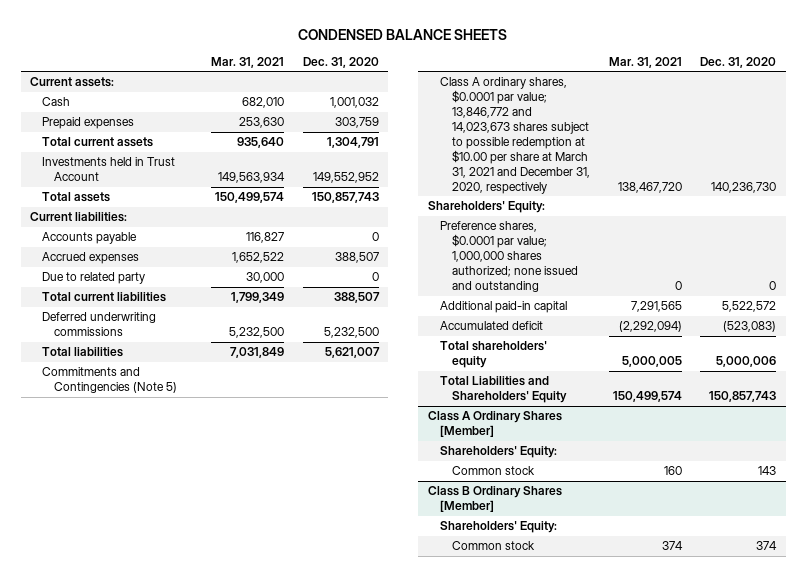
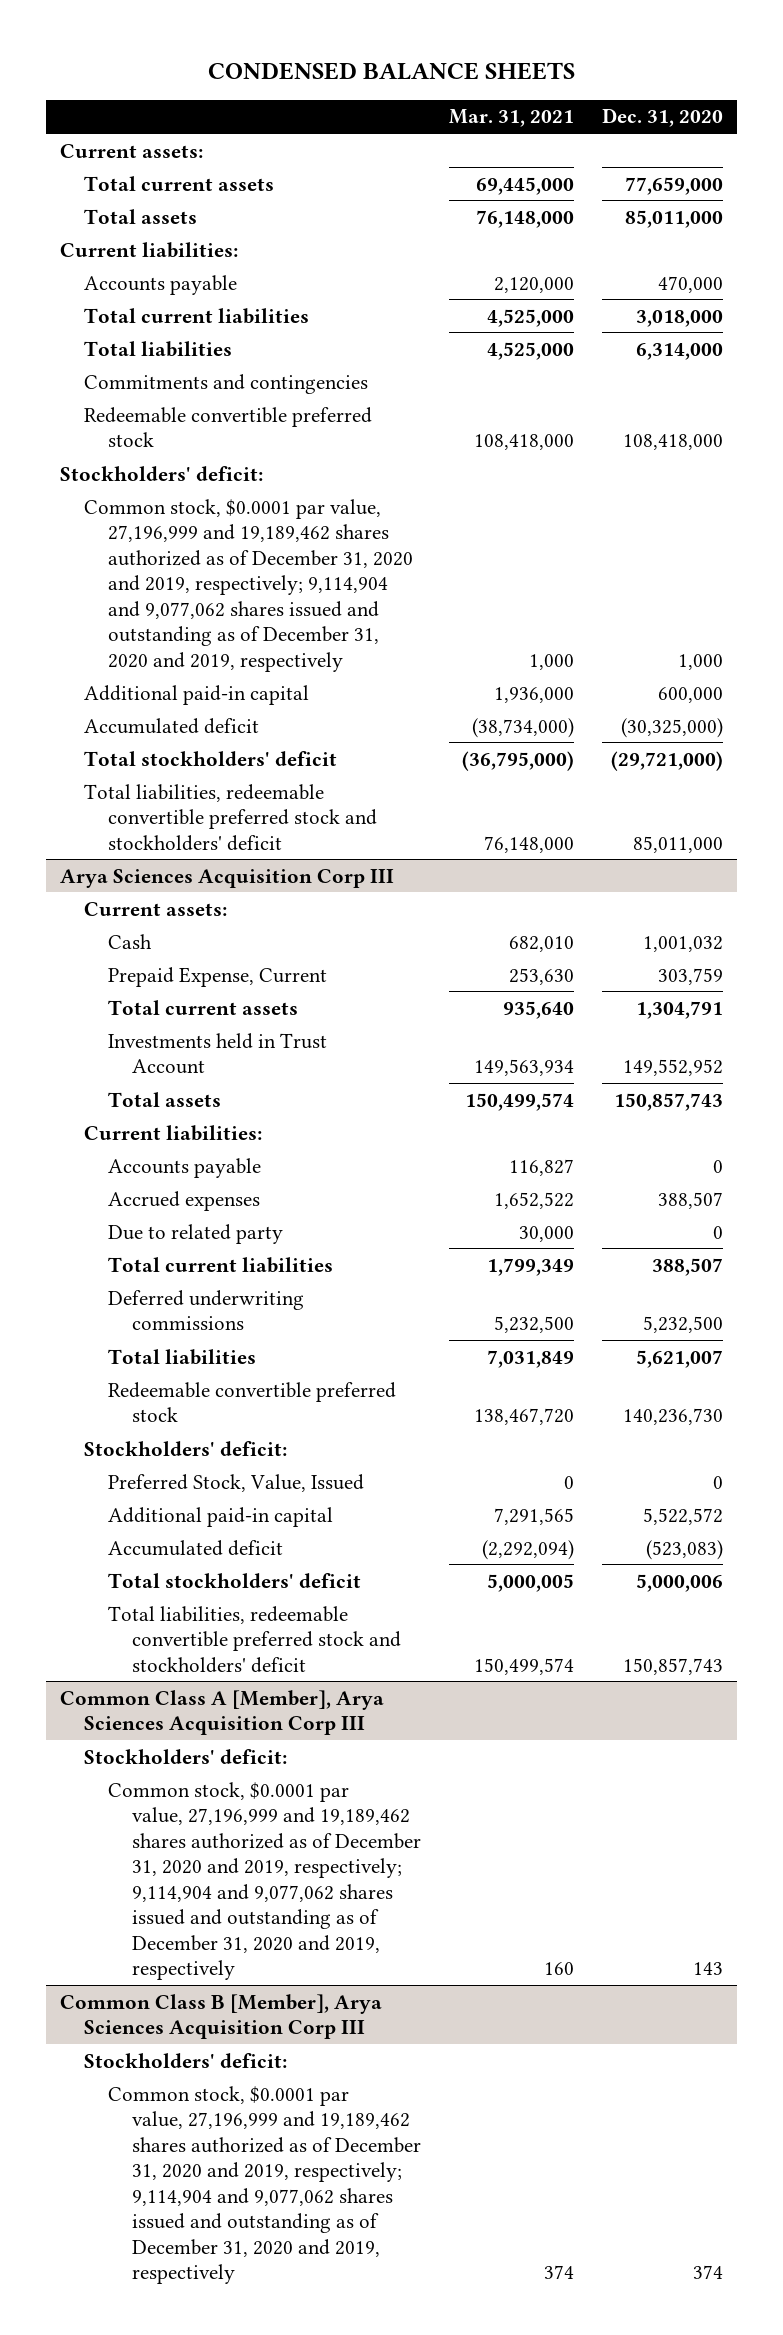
none -> [83,175,274,191] Total current assets
none -> [83,208,197,224] Total assets
none -> [59,241,238,258] Current liabilities:
none -> [83,274,237,295] Accounts payable
none -> [83,307,309,324] Total current liabilities
none -> [83,340,232,357] Total liabilities
none -> [83,373,368,394] Commitments and contingencies
none -> [83,406,372,448] Redeemable convertible preferred stock
none -> [59,465,263,481] Stockholders' deficit:
none -> [83,498,414,672] Common stock, $0.0001 par value, 27,196,999 and 19,189,462 shares authorized as of December 31, 2020 and 2019, respectively; 9,114,904 and 9,077,062 shares issued and outstanding as of December 31, 2020 and 2019, respectively
none -> [83,684,309,705] Additional paid-in capital
none -> [83,717,259,734] Accumulated deficit
none -> [83,750,337,766] Total stockholders' deficit
none -> [83,783,378,851] Total liabilities, redeemable convertible preferred stock and stockholders' deficit
none -> [59,868,394,888] Arya Sciences Acquisition Corp III
none -> [83,901,227,916] Current assets:
[42,117,135,130] Prepaid expenses -> [108,966,328,987] Prepaid Expense, Current
[42,367,178,394] Commitments and Contingencies (Note 5) -> none
[439,77,590,195] Class A ordinary shares, $0.0001 par value; 13,846,772 and 14,023,673 shares subject to possible redemption at $10.00 per share at March 31, 2021 and December 31, 2020, respectively -> [108,1381,397,1423] Redeemable convertible preferred stock
[427,201,545,214] Shareholders' Equity: -> [83,1440,287,1456] Stockholders' deficit:
[439,221,578,293] Preference shares, $0.0001 par value; 1,000,000 shares authorized; none issued and outstanding -> [108,1473,365,1492] Preferred Stock, Value, Issued
[427,411,562,438] Class A Ordinary Shares [Member] -> none
[427,486,562,513] Class B Ordinary Shares [Member] -> none
[439,341,547,369] Total shareholders' equity -> [108,1572,362,1588] Total stockholders' deficit
[439,376,567,404] Total Liabilities and Shareholders' Equity -> [108,1605,402,1673] Total liabilities, redeemable convertible preferred stock and stockholders' deficit
none -> [59,1689,384,1736] Common Class A [Member], Arya Sciences Acquisition Corp III
[439,446,557,459] Shareholders' Equity: -> [83,1748,287,1764] Stockholders' deficit:
[451,466,535,476] Common stock -> [108,1781,422,1980] Common stock, $0.0001 par value, 27,196,999 and 19,189,462 shares authorized as of December 31, 2020 and 2019, respectively; 9,114,904 and 9,077,062 shares issued and outstanding as of December 31, 2020 and 2019, respectively
none -> [59,1993,382,2040] Common Class B [Member], Arya Sciences Acquisition Corp III
[439,521,557,534] Shareholders' Equity: -> [83,2052,287,2068] Stockholders' deficit:
[451,541,535,551] Common stock -> [108,2085,422,2284] Common stock, $0.0001 par value, 27,196,999 and 19,189,462 shares authorized as of December 31, 2020 and 2019, respectively; 9,114,904 and 9,077,062 shares issued and outstanding as of December 31, 2020 and 2019, respectively

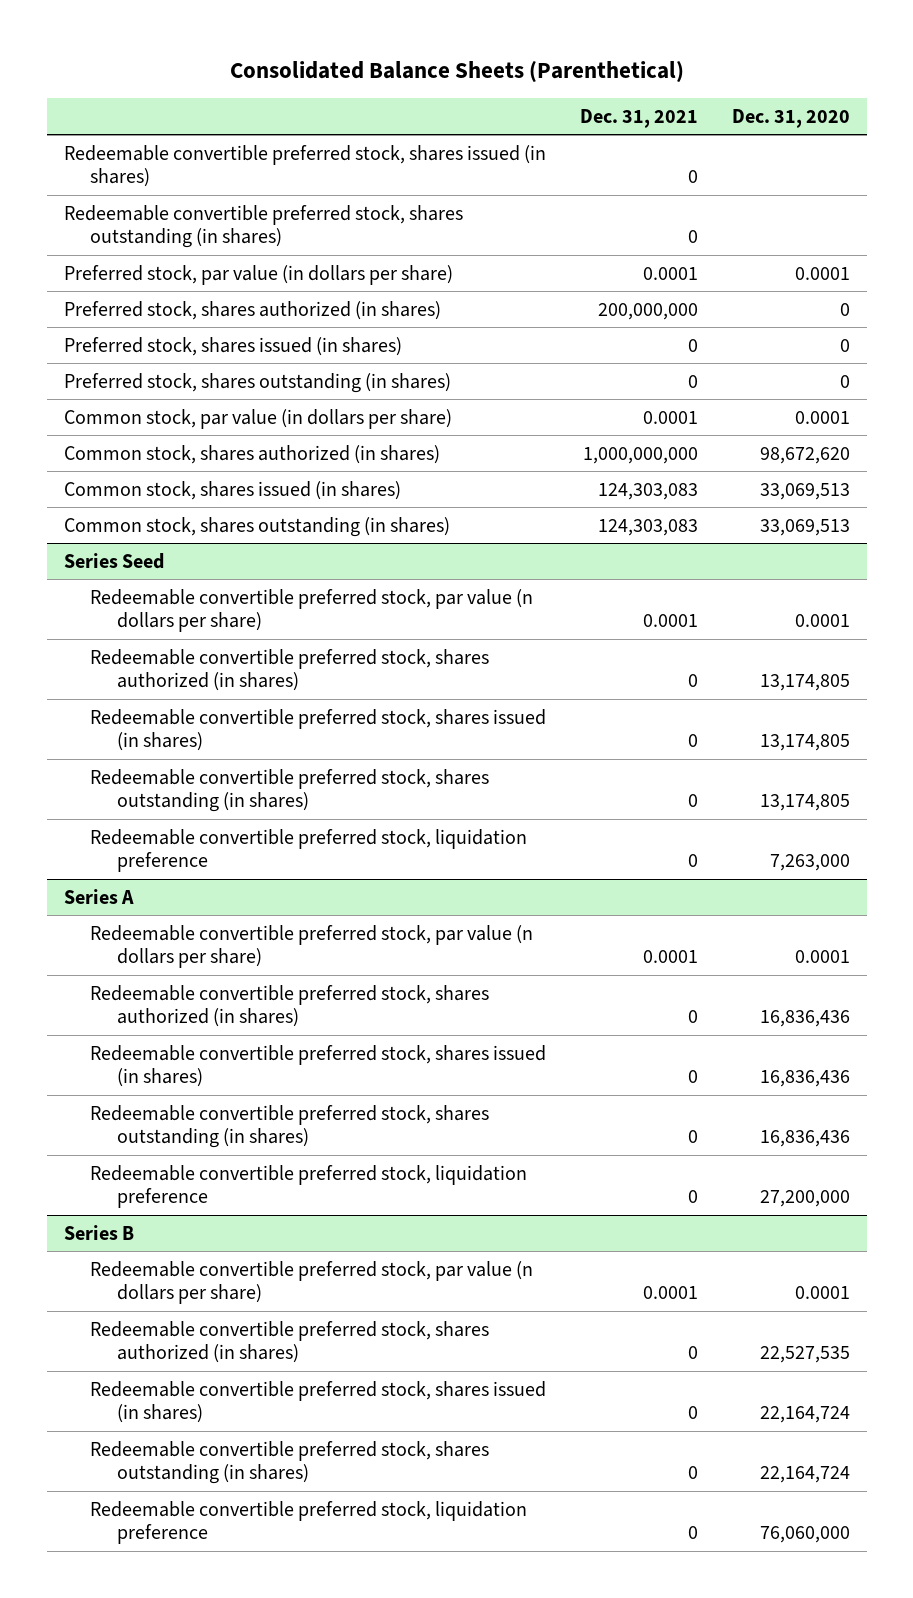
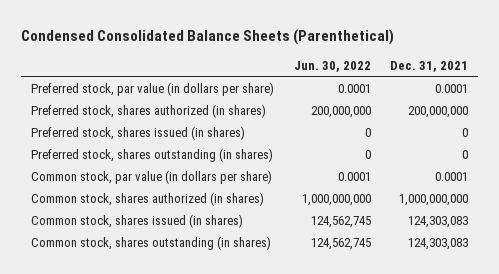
[229,60,684,83] Consolidated Balance Sheets (Parenthetical) -> [21,29,395,46] Condensed Consolidated Balance Sheets (Parenthetical)
[731,108,850,128] Dec. 31, 2020 -> none
none -> [293,60,371,72] Jun. 30, 2022
[63,144,546,188] Redeemable convertible preferred stock, shares issued (in shares) -> none
[63,204,463,249] Redeemable convertible preferred stock, shares outstanding (in shares) -> none
[63,552,164,569] Series Seed -> none
[90,588,534,633] Redeemable convertible preferred stock, par value (n dollars per share) -> none
[90,648,490,692] Redeemable convertible preferred stock, shares authorized (in shares) -> none
[90,708,547,752] Redeemable convertible preferred stock, shares issued (in shares) -> none
[90,768,490,813] Redeemable convertible preferred stock, shares outstanding (in shares) -> none
[90,828,528,873] Redeemable convertible preferred stock, liquidation preference -> none
[63,888,134,904] Series A -> none
[90,924,534,969] Redeemable convertible preferred stock, par value (n dollars per share) -> none
[90,984,490,1028] Redeemable convertible preferred stock, shares authorized (in shares) -> none
[90,1044,547,1088] Redeemable convertible preferred stock, shares issued (in shares) -> none
[90,1104,490,1149] Redeemable convertible preferred stock, shares outstanding (in shares) -> none
[90,1164,528,1209] Redeemable convertible preferred stock, liquidation preference -> none
[63,1224,134,1240] Series B -> none
[90,1260,534,1305] Redeemable convertible preferred stock, par value (n dollars per share) -> none
[90,1320,490,1364] Redeemable convertible preferred stock, shares authorized (in shares) -> none
[90,1380,547,1424] Redeemable convertible preferred stock, shares issued (in shares) -> none
[90,1440,490,1485] Redeemable convertible preferred stock, shares outstanding (in shares) -> none
[90,1500,528,1545] Redeemable convertible preferred stock, liquidation preference -> none

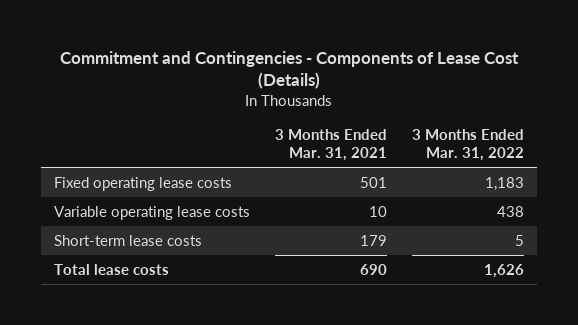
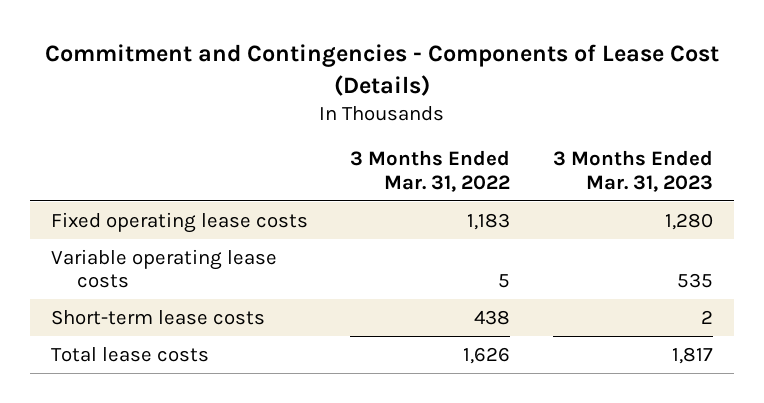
[275,128,388,161] 3 Months Ended Mar. 31, 2021 -> none
none -> [552,150,713,192] 3 Months Ended Mar. 31, 2023
[497,205,525,217] 438 -> [498,274,511,289] 5
[515,234,525,246] 5 -> [474,309,511,325] 438

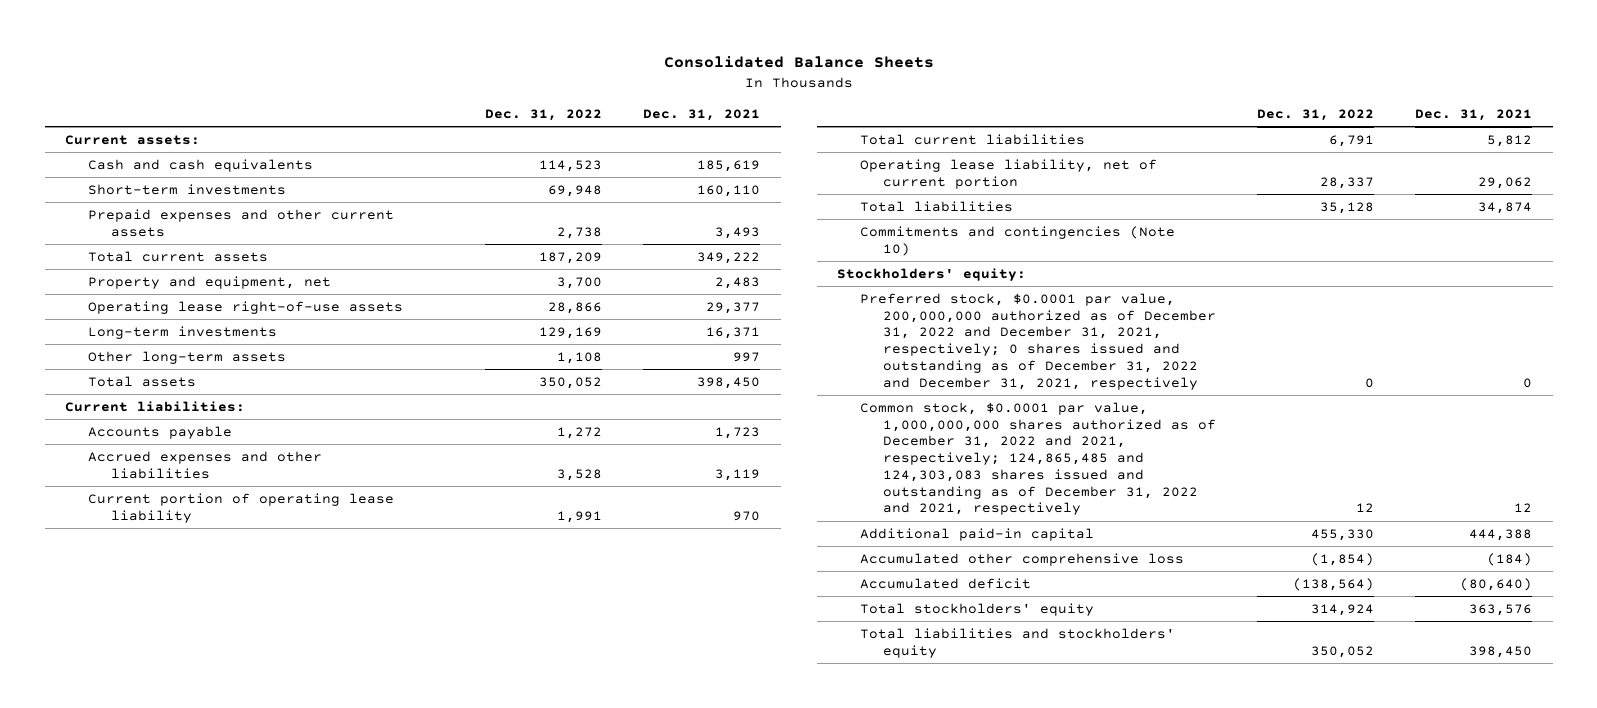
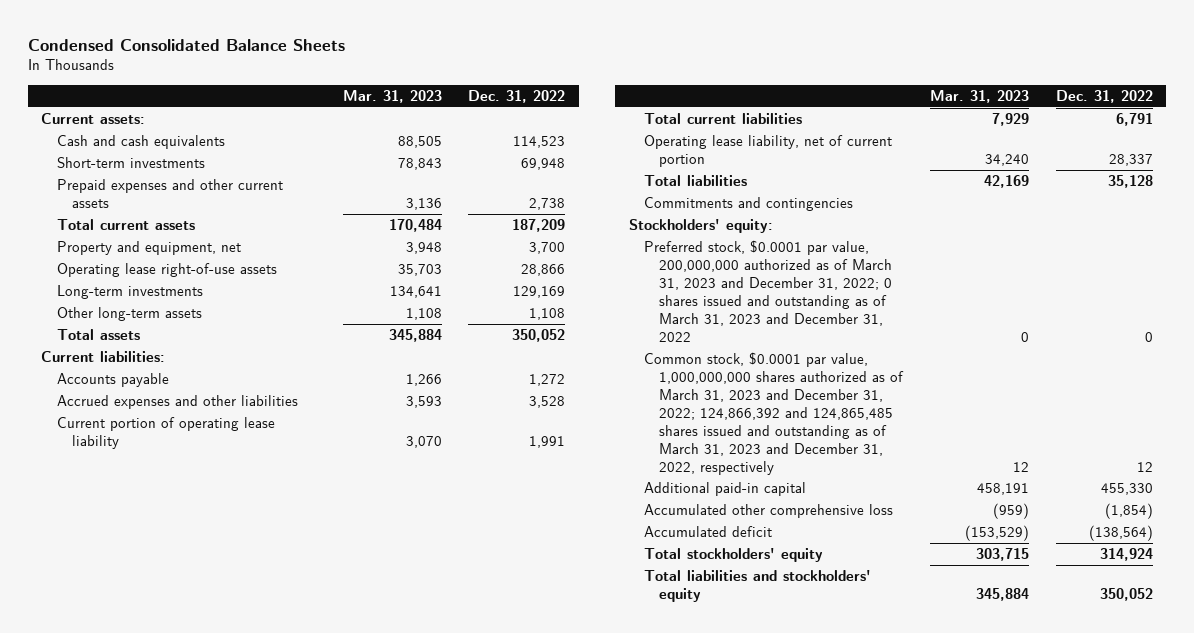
[663,56,934,69] Consolidated Balance Sheets -> [28,38,346,51] Condensed Consolidated Balance Sheets
[643,109,761,122] Dec. 31, 2021 -> none
none -> [342,90,442,104] Mar. 31, 2023
[860,225,1176,256] Commitments and contingencies (Note 10) -> [644,197,854,212] Commitments and contingencies
[860,292,1217,390] Preferred stock, $0.0001 par value, 200,000,000 authorized as of December 31, 2022 and December 31, 2021, respectively; 0 shares issued and outstanding as of December 31, 2022 and December 31, 2021, respectively -> [644,240,893,342] Preferred stock, $0.0001 par value, 200,000,000 authorized as of March 31, 2023 and December 31, 2022; 0 shares issued and outstanding as of March 31, 2023 and December 31, 2022
[860,401,1217,516] Common stock, $0.0001 par value, 1,000,000,000 shares authorized as of December 31, 2022 and 2021, respectively; 124,865,485 and 124,303,083 shares issued and outstanding as of December 31, 2022 and 2021, respectively -> [644,352,905,475] Common stock, $0.0001 par value, 1,000,000,000 shares authorized as of March 31, 2023 and December 31, 2022; 124,866,392 and 124,865,485 shares issued and outstanding as of March 31, 2023 and December 31, 2022, respectively

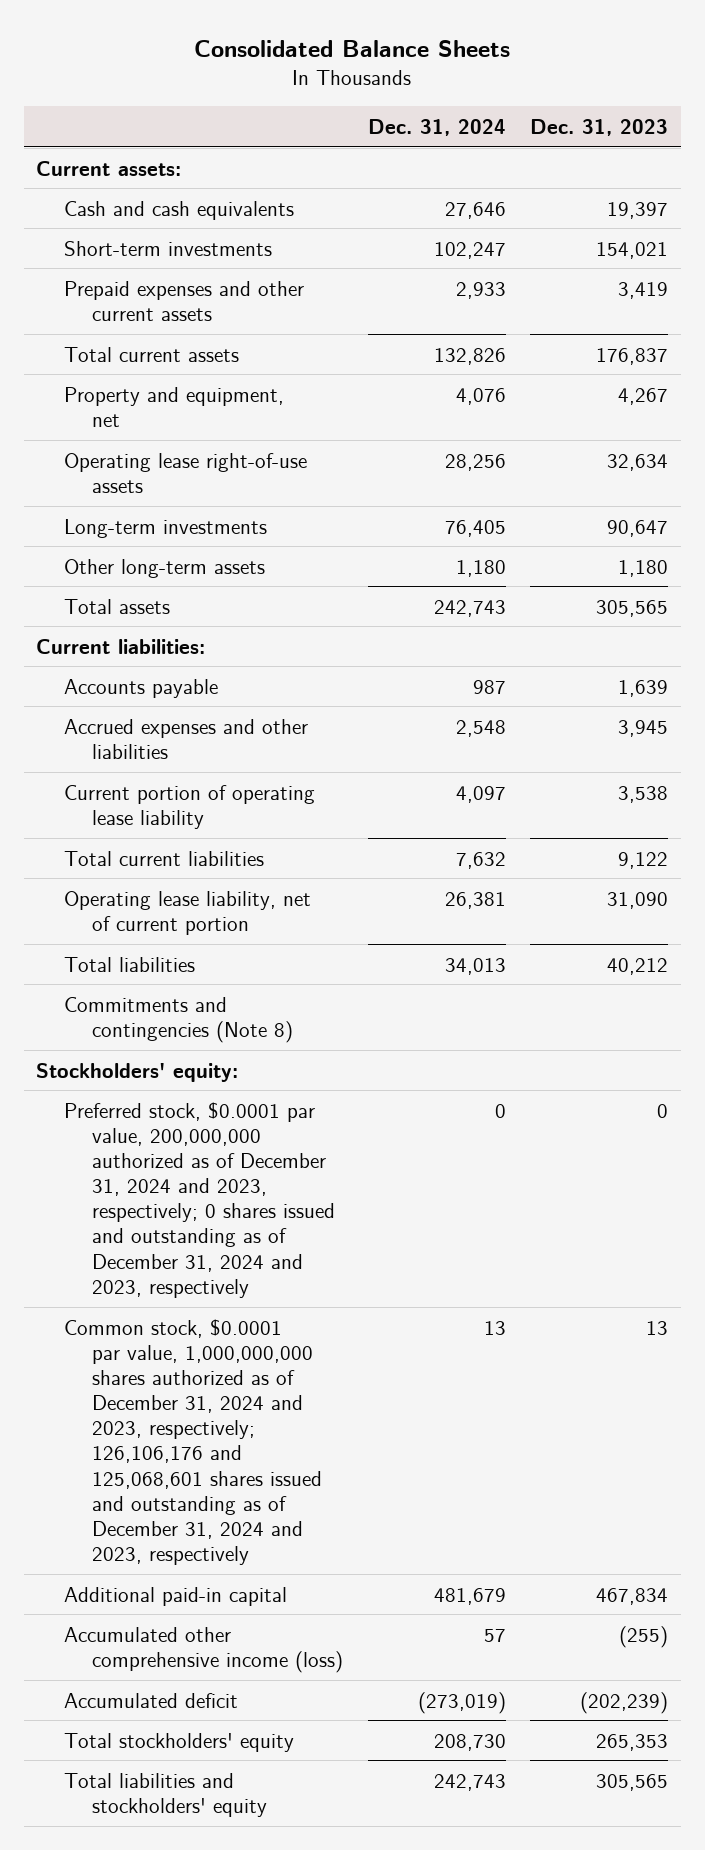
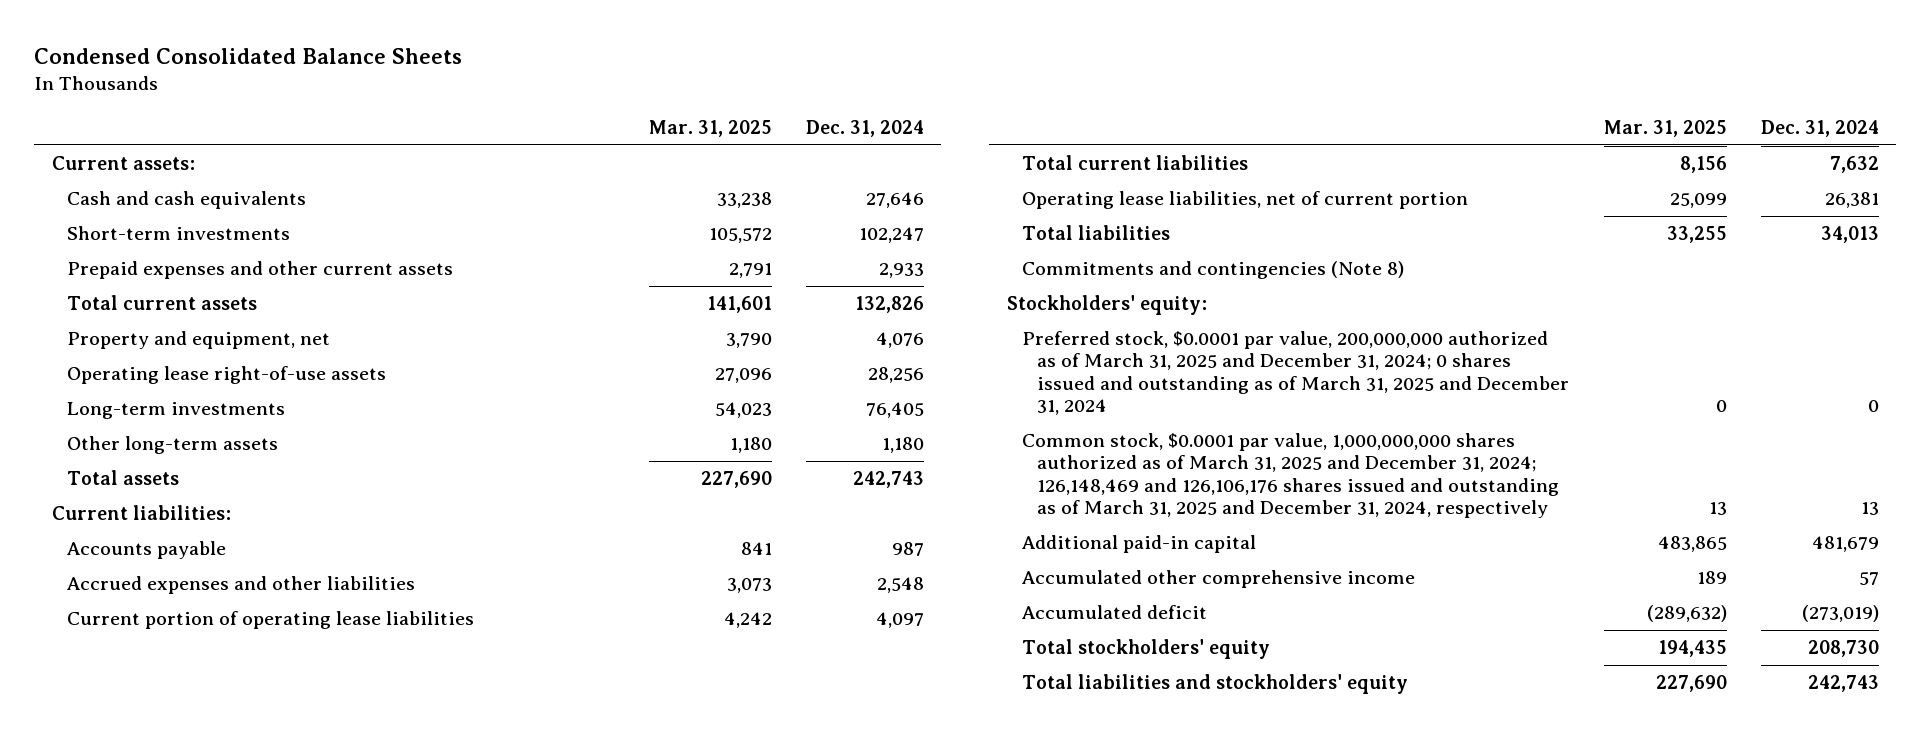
[194,39,511,57] Consolidated Balance Sheets -> [34,48,463,65] Condensed Consolidated Balance Sheets
[530,118,669,136] Dec. 31, 2023 -> none
none -> [648,119,772,137] Mar. 31, 2025
[64,784,316,829] Current portion of operating lease liability -> [66,611,474,630] Current portion of operating lease liabilities
[64,890,312,935] Operating lease liability, net of current portion -> [1022,191,1469,210] Operating lease liabilities, net of current portion
[64,1101,336,1298] Preferred stock, $0.0001 par value, 200,000,000 authorized as of December 31, 2024 and 2023, respectively; 0 shares issued and outstanding as of December 31, 2024 and 2023, respectively -> [1022,331,1570,415] Preferred stock, $0.0001 par value, 200,000,000 authorized as of March 31, 2025 and December 31, 2024; 0 shares issued and outstanding as of March 31, 2025 and December 31, 2024
[64,1318,323,1566] Common stock, $0.0001 par value, 1,000,000,000 shares authorized as of December 31, 2024 and 2023, respectively; 126,106,176 and 125,068,601 shares issued and outstanding as of December 31, 2024 and 2023, respectively -> [1022,433,1560,518] Common stock, $0.0001 par value, 1,000,000,000 shares authorized as of March 31, 2025 and December 31, 2024; 126,148,469 and 126,106,176 shares issued and outstanding as of March 31, 2025 and December 31, 2024, respectively
[64,1626,344,1673] Accumulated other comprehensive income (loss) -> [1022,570,1416,589] Accumulated other comprehensive income

